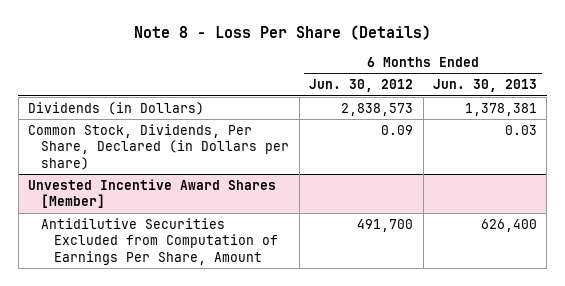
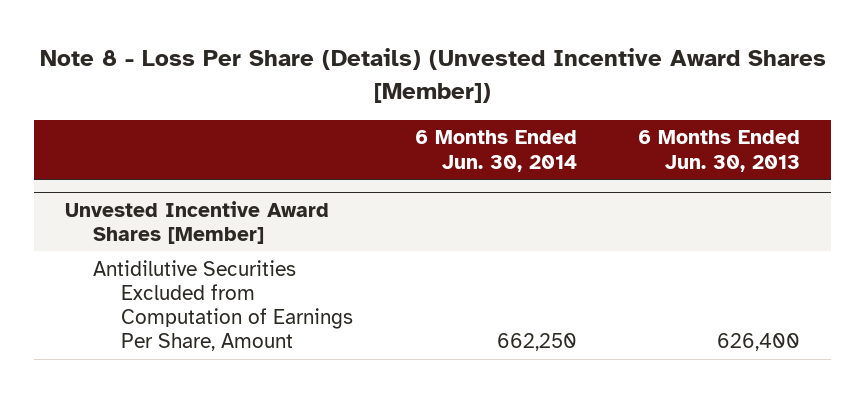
[133,25,431,41] Note 8 - Loss Per Share (Details) -> [39,48,826,103] Note 8 - Loss Per Share (Details) (Unvested Incentive Award Shares [Member])
[309,79,414,93] Jun. 30, 2012 -> none
none -> [414,130,577,172] 6 Months Ended Jun. 30, 2014
[28,101,205,115] Dividends (in Dollars) -> none
[28,123,290,170] Common Stock, Dividends, Per Share, Declared (in Dollars per share) -> none

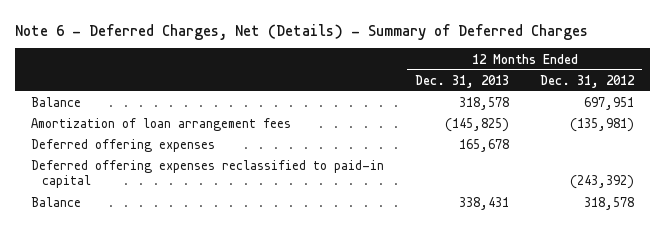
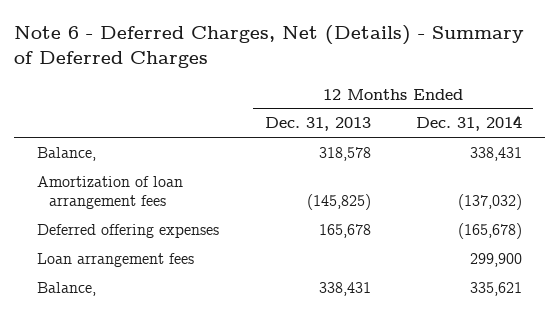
[540,74,636,88] Dec. 31, 2012 -> none
none -> [416,115,523,132] Dec. 31, 2014
[31,97,82,108] Balance -> [37,146,97,161] Balance,
[31,160,385,189] Deferred offering expenses reclassified to paid-in capital -> none
none -> [37,252,195,267] Loan arrangement fees
[31,197,82,208] Balance -> [37,281,97,296] Balance,

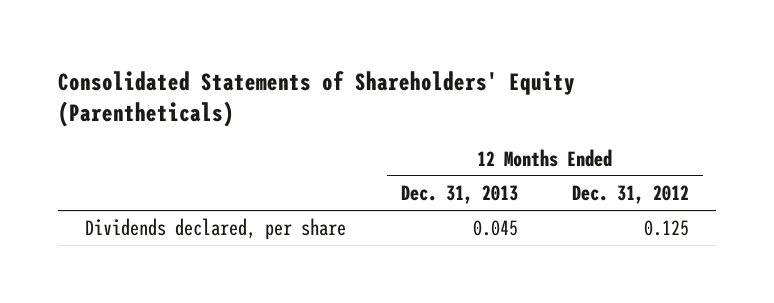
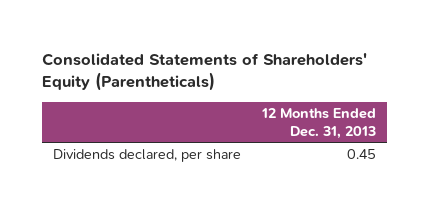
[571,185,689,205] Dec. 31, 2012 -> none
[472,220,518,237] 0.045 -> [347,149,377,160] 0.45

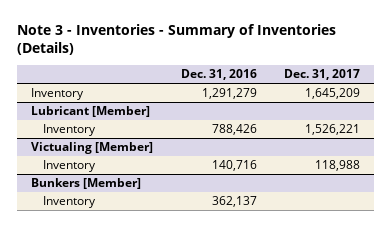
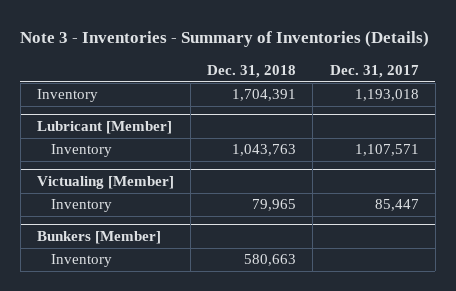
[180,69,257,81] Dec. 31, 2016 -> none
none -> [207,64,297,78] Dec. 31, 2018
[305,88,361,100] 1,645,209 -> [354,89,419,102] 1,193,018
[305,124,361,136] 1,526,221 -> [354,144,419,157] 1,107,571
[315,160,361,172] 118,988 -> [374,199,419,212] 85,447

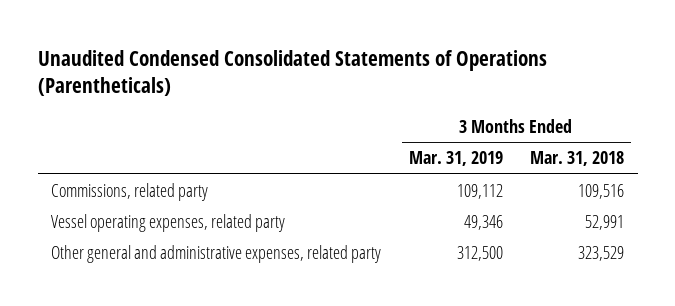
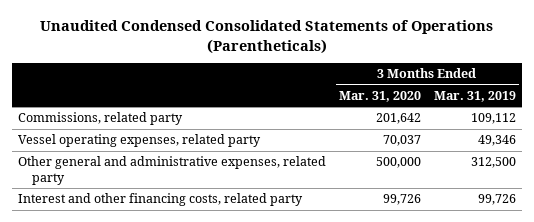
[529,151,624,167] Mar. 31, 2018 -> none
none -> [339,90,422,102] Mar. 31, 2020
none -> [18,193,304,207] Interest and other financing costs, related party

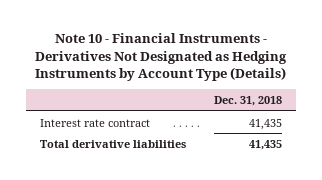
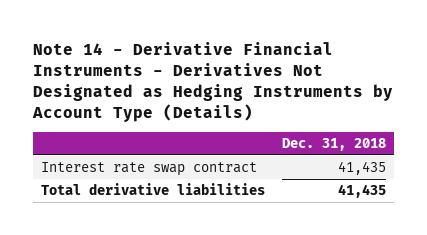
[34,33,287,82] Note 10 - Financial Instruments - Derivatives Not Designated as Hedging Instruments by Account Type (Details) -> [32,41,394,123] Note 14 - Derivative Financial Instruments - Derivatives Not Designated as Hedging Instruments by Account Type (Details)
[40,118,151,127] Interest rate contract -> [41,162,258,177] Interest rate swap contract

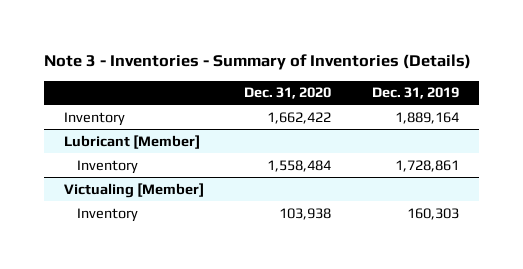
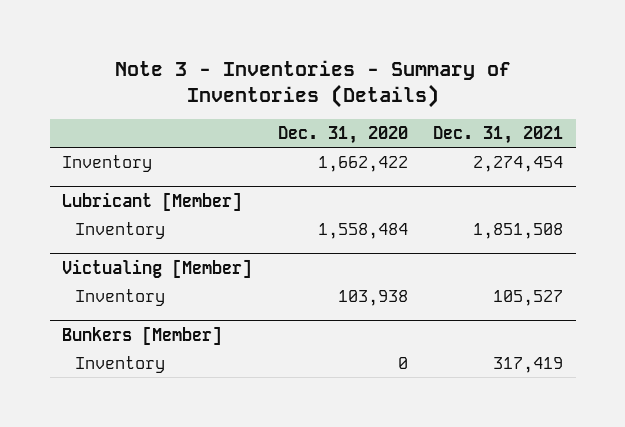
[371,87,459,100] Dec. 31, 2019 -> none
none -> [433,126,564,145] Dec. 31, 2021
none -> [62,325,223,345] Bunkers [Member]
none -> [74,355,165,373] Inventory

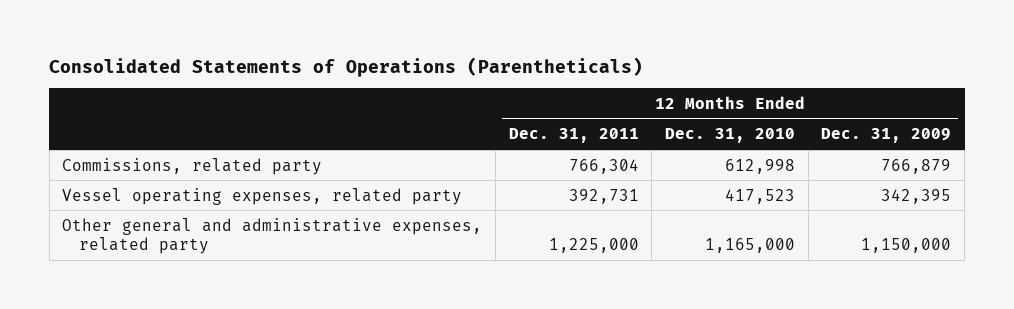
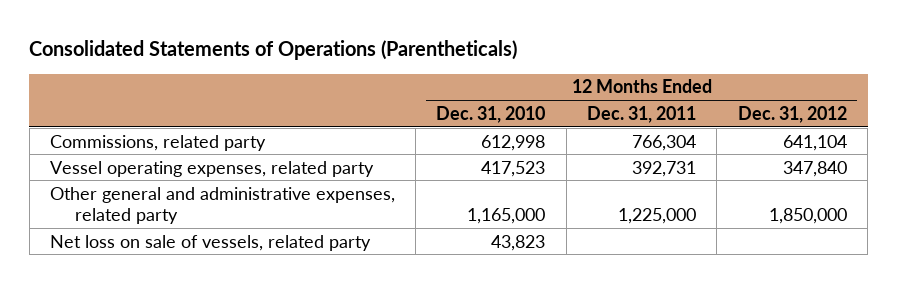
[821,128,952,144] Dec. 31, 2009 -> none
none -> [737,105,847,123] Dec. 31, 2012
none -> [49,234,371,251] Net loss on sale of vessels, related party

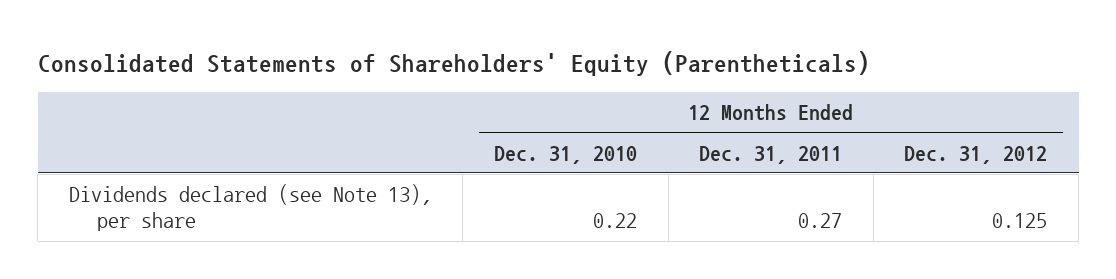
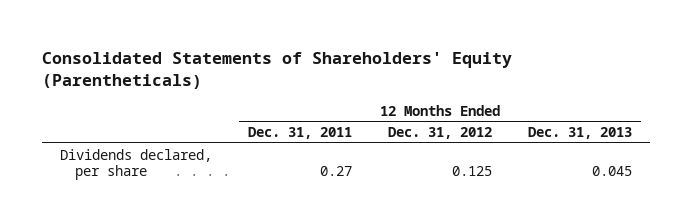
[494,145,638,164] Dec. 31, 2010 -> none
none -> [527,126,632,139] Dec. 31, 2013
[68,183,432,232] Dividends declared (see Note 13), per share -> [59,148,212,181] Dividends declared, per share

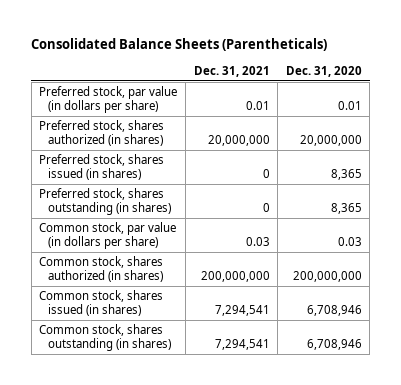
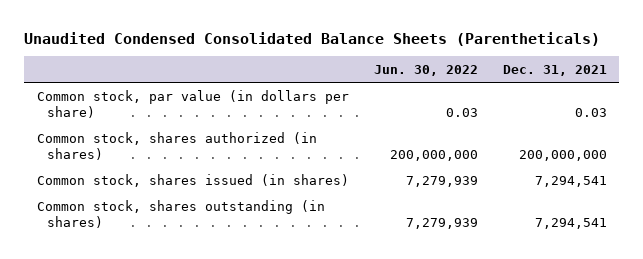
[31,38,328,52] Consolidated Balance Sheets (Parentheticals) -> [24,31,601,46] Unaudited Condensed Consolidated Balance Sheets (Parentheticals)
[285,65,362,77] Dec. 31, 2020 -> none
none -> [373,64,478,76] Jun. 30, 2022
[39,86,178,114] Preferred stock, par value (in dollars per share) -> none
[39,120,165,147] Preferred stock, shares authorized (in shares) -> none
[39,154,165,181] Preferred stock, shares issued (in shares) -> none
[39,188,172,216] Preferred stock, shares outstanding (in shares) -> none

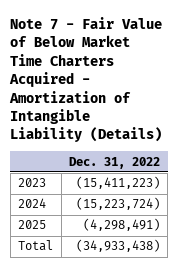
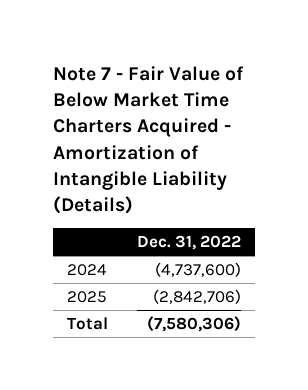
[18,178,47,188] 2023 -> none
[76,197,161,211] (15,223,724) -> [154,262,241,278] (4,737,600)
[83,218,161,232] (4,298,491) -> [152,289,241,305] (2,842,706)
[76,239,161,253] (34,933,438) -> [146,316,241,333] (7,580,306)

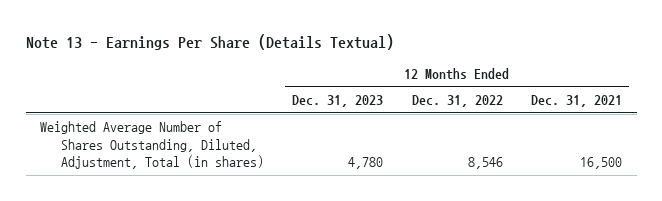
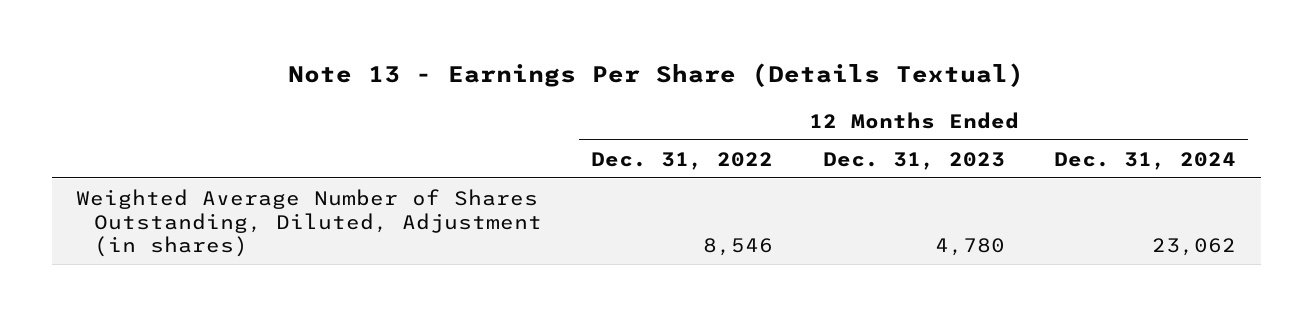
[531,95,623,108] Dec. 31, 2021 -> none
none -> [1053,151,1236,170] Dec. 31, 2024
[39,121,264,170] Weighted Average Number of Shares Outstanding, Diluted, Adjustment, Total (in shares) -> [76,188,542,258] Weighted Average Number of Shares Outstanding, Diluted, Adjustment (in shares)

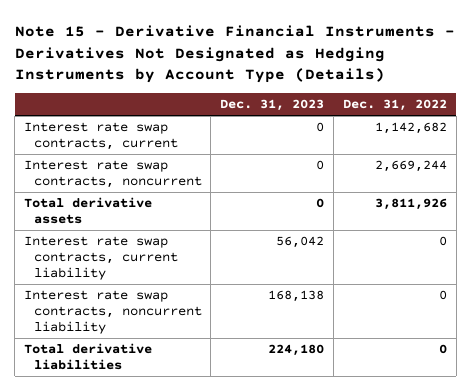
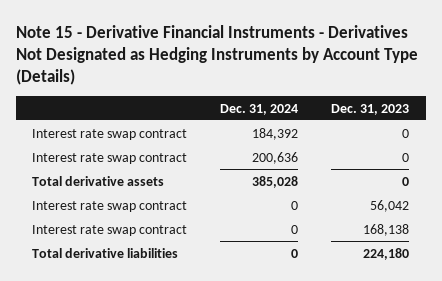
[342,99,447,112] Dec. 31, 2022 -> none
none -> [220,103,299,115] Dec. 31, 2024
[24,122,178,151] Interest rate swap contracts, current -> [32,128,188,140] Interest rate swap contract
[24,160,202,189] Interest rate swap contracts, noncurrent -> [32,152,188,164] Interest rate swap contract
[24,236,178,281] Interest rate swap contracts, current liability -> [32,200,188,212] Interest rate swap contract
[24,290,202,335] Interest rate swap contracts, noncurrent liability -> [32,224,188,236] Interest rate swap contract

